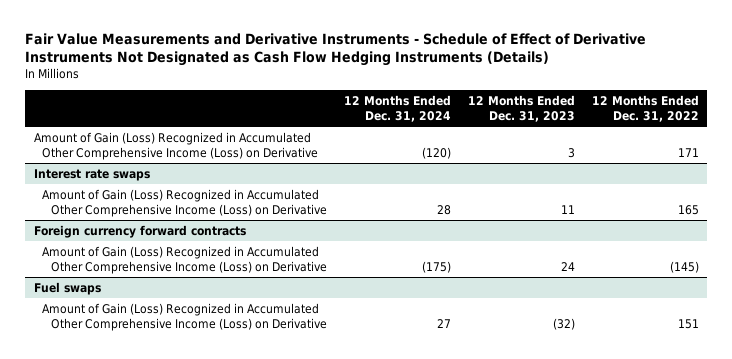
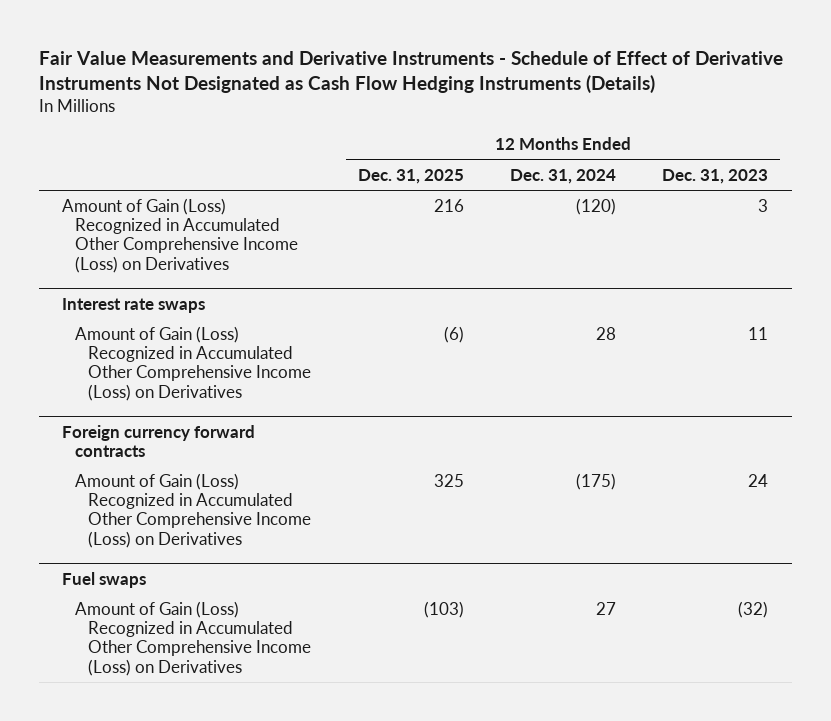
[591,95,699,123] 12 Months Ended Dec. 31, 2022 -> none
none -> [357,168,464,184] Dec. 31, 2025
[33,131,319,160] Amount of Gain (Loss) Recognized in Accumulated Other Comprehensive Income (Loss) on Derivative -> [62,198,299,273] Amount of Gain (Loss) Recognized in Accumulated Other Comprehensive Income (Loss) on Derivatives
[42,188,327,217] Amount of Gain (Loss) Recognized in Accumulated Other Comprehensive Income (Loss) on Derivative -> [75,326,312,401] Amount of Gain (Loss) Recognized in Accumulated Other Comprehensive Income (Loss) on Derivatives
[42,245,327,274] Amount of Gain (Loss) Recognized in Accumulated Other Comprehensive Income (Loss) on Derivative -> [75,473,312,548] Amount of Gain (Loss) Recognized in Accumulated Other Comprehensive Income (Loss) on Derivatives
[42,302,327,331] Amount of Gain (Loss) Recognized in Accumulated Other Comprehensive Income (Loss) on Derivative -> [75,601,312,676] Amount of Gain (Loss) Recognized in Accumulated Other Comprehensive Income (Loss) on Derivatives

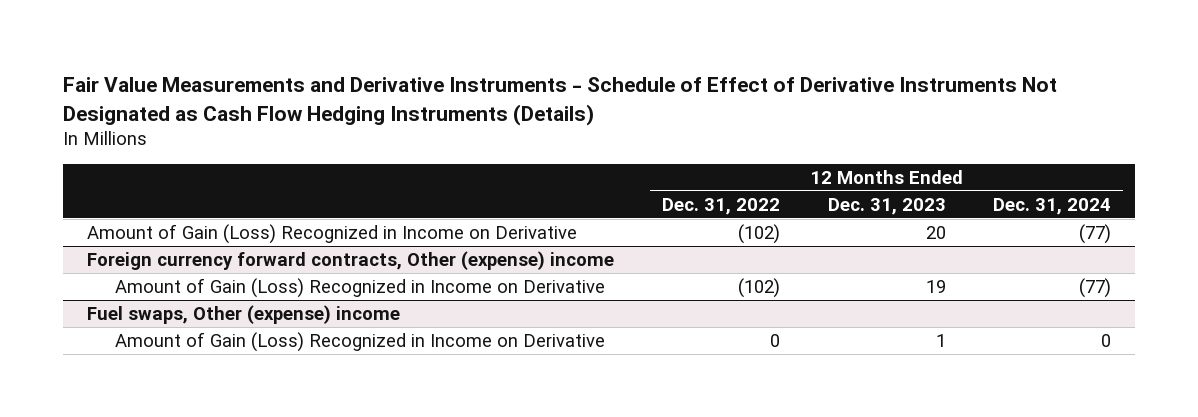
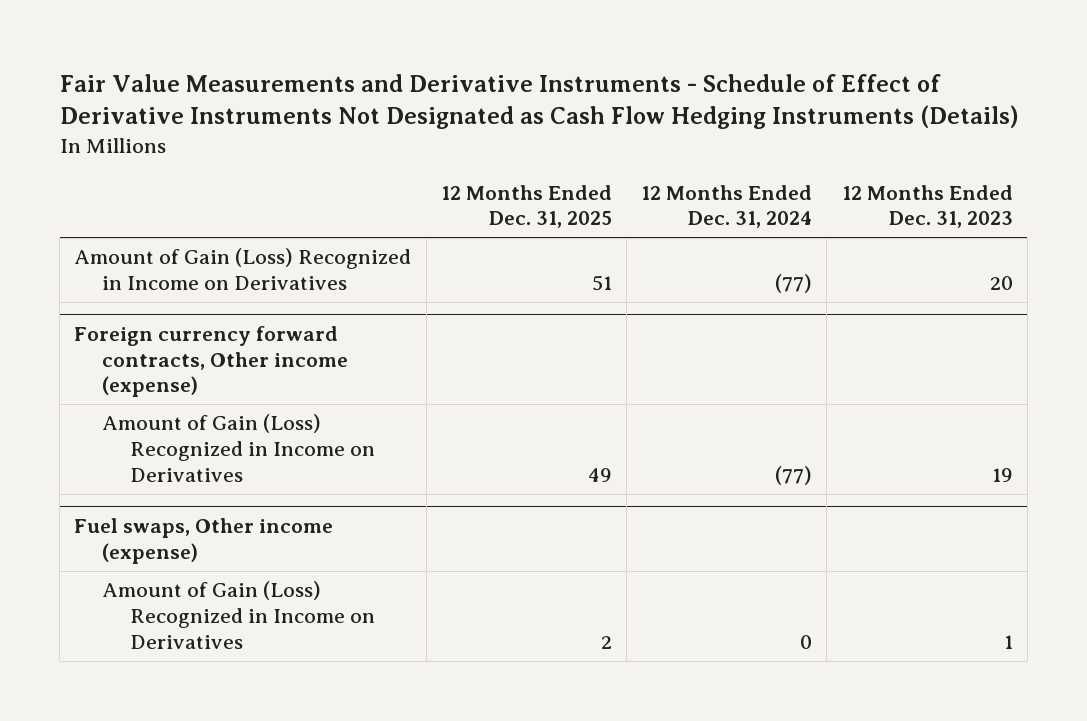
[661,198,780,216] Dec. 31, 2022 -> none
none -> [440,184,612,229] 12 Months Ended Dec. 31, 2025
[87,224,578,245] Amount of Gain (Loss) Recognized in Income on Derivative -> [74,248,412,291] Amount of Gain (Loss) Recognized in Income on Derivatives
[87,251,615,271] Foreign currency forward contracts, Other (expense) income -> [74,326,349,398] Foreign currency forward contracts, Other income (expense)
[115,278,606,299] Amount of Gain (Loss) Recognized in Income on Derivative -> [102,414,375,482] Amount of Gain (Loss) Recognized in Income on Derivatives
[87,305,401,325] Fuel swaps, Other (expense) income -> [74,518,334,564] Fuel swaps, Other income (expense)
[115,332,606,353] Amount of Gain (Loss) Recognized in Income on Derivative -> [102,581,375,649] Amount of Gain (Loss) Recognized in Income on Derivatives

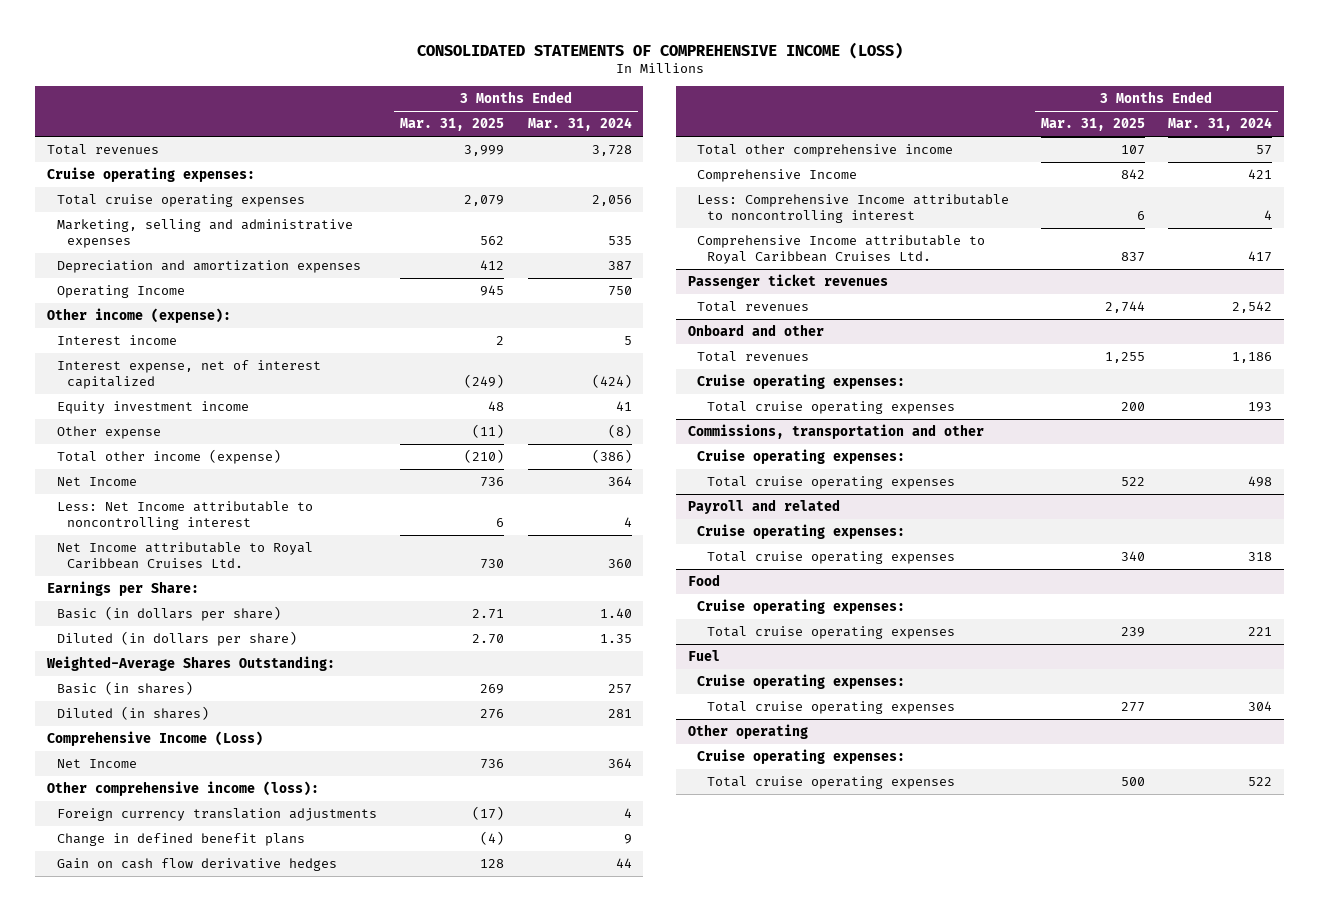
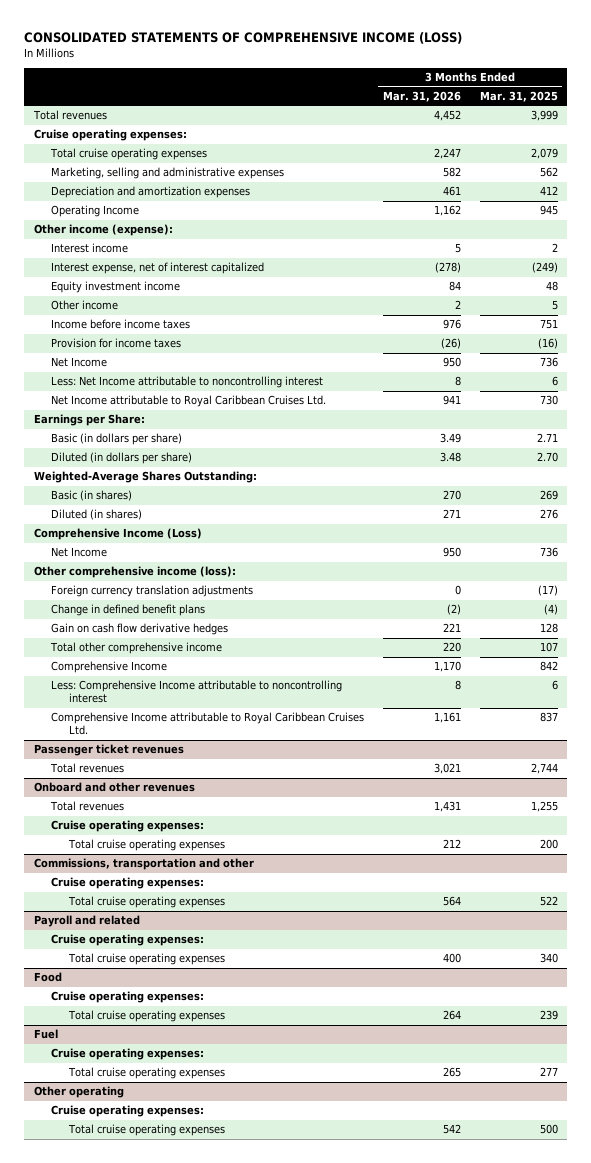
[527,117,632,132] Mar. 31, 2024 -> none
none -> [383,90,462,102] Mar. 31, 2026
[56,449,281,465] Total other income (expense) -> none
[56,426,161,440] Other expense -> [51,300,119,311] Other income
[472,424,505,439] (11) -> [551,300,558,311] 5
none -> [51,319,191,330] Income before income taxes
none -> [51,338,182,349] Provision for income taxes
[687,324,824,337] Onboard and other -> [33,782,195,793] Onboard and other revenues

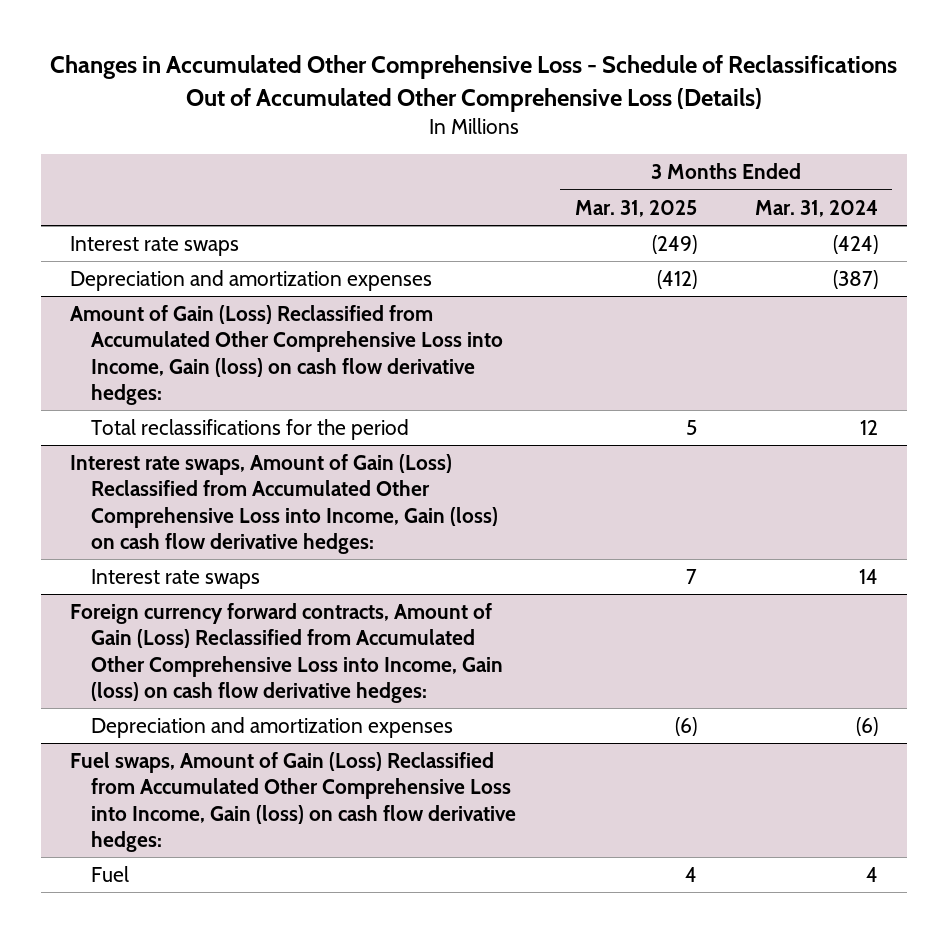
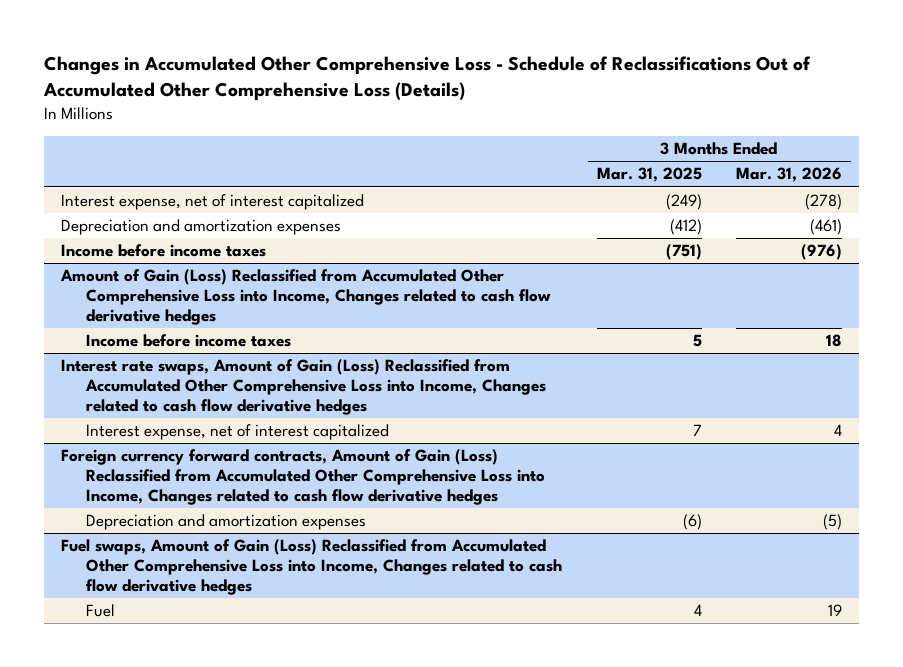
[754,199,878,217] Mar. 31, 2024 -> none
none -> [735,167,842,183] Mar. 31, 2026
[70,236,240,257] Interest rate swaps -> [61,194,365,211] Interest expense, net of interest capitalized
[91,419,410,441] Total reclassifications for the period -> none
none -> [61,244,267,258] Income before income taxes
[70,305,504,405] Amount of Gain (Loss) Reclassified from Accumulated Other Comprehensive Loss into Income, Gain (loss) on cash flow derivative hedges: -> [60,269,552,325] Amount of Gain (Loss) Reclassified from Accumulated Other Comprehensive Loss into Income, Changes related to cash flow derivative hedges
none -> [86,334,292,348] Income before income taxes
[70,454,499,554] Interest rate swaps, Amount of Gain (Loss) Reclassified from Accumulated Other Comprehensive Loss into Income, Gain (loss) on cash flow derivative hedges: -> [61,359,547,415] Interest rate swaps, Amount of Gain (Loss) Reclassified from Accumulated Other Comprehensive Loss into Income, Changes related to cash flow derivative hedges
[91,569,261,590] Interest rate swaps -> [86,424,390,441] Interest expense, net of interest capitalized
[70,603,504,703] Foreign currency forward contracts, Amount of Gain (Loss) Reclassified from Accumulated Other Comprehensive Loss into Income, Gain (loss) on cash flow derivative hedges: -> [61,449,546,505] Foreign currency forward contracts, Amount of Gain (Loss) Reclassified from Accumulated Other Comprehensive Loss into Income, Changes related to cash flow derivative hedges
[70,752,517,852] Fuel swaps, Amount of Gain (Loss) Reclassified from Accumulated Other Comprehensive Loss into Income, Gain (loss) on cash flow derivative hedges: -> [61,539,563,595] Fuel swaps, Amount of Gain (Loss) Reclassified from Accumulated Other Comprehensive Loss into Income, Changes related to cash flow derivative hedges

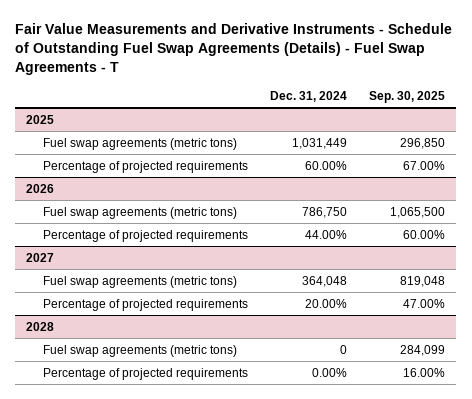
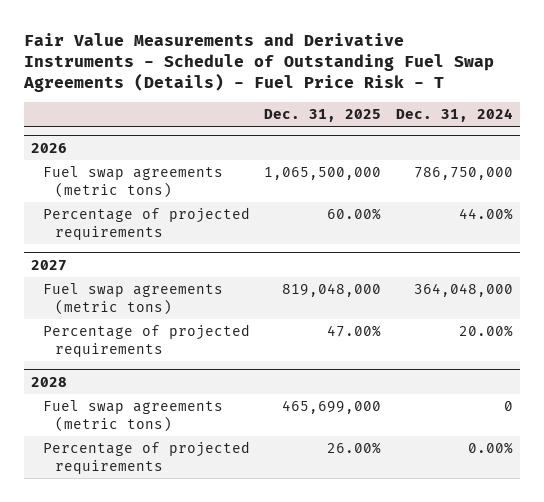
[15,23,453,76] Fair Value Measurements and Derivative Instruments - Schedule of Outstanding Fuel Swap Agreements (Details) - Fuel Swap Agreements - T -> [23,32,495,93] Fair Value Measurements and Derivative Instruments - Schedule of Outstanding Fuel Swap Agreements (Details) - Fuel Price Risk - T
[369,91,446,104] Sep. 30, 2025 -> none
none -> [264,109,382,123] Dec. 31, 2025
[26,114,55,124] 2025 -> none
[43,137,238,150] Fuel swap agreements (metric tons) -> none
[43,160,249,173] Percentage of projected requirements -> none
[302,206,348,218] 786,750 -> [413,167,513,181] 786,750,000
[302,275,348,287] 364,048 -> [413,283,513,298] 364,048,000

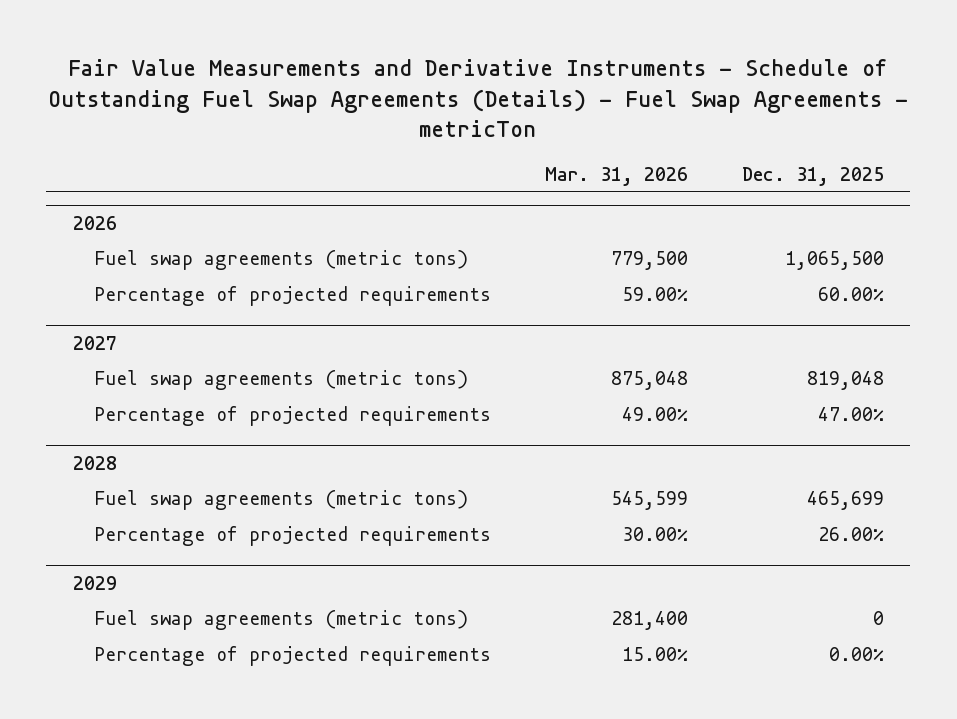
[23,32,495,93] Fair Value Measurements and Derivative Instruments - Schedule of Outstanding Fuel Swap Agreements (Details) - Fuel Price Risk - T -> [48,59,909,137] Fair Value Measurements and Derivative Instruments - Schedule of Outstanding Fuel Swap Agreements (Details) - Fuel Swap Agreements - metricTon
[395,108,513,123] Dec. 31, 2024 -> none
none -> [544,166,688,186] Mar. 31, 2026
[264,167,382,181] 1,065,500,000 -> [784,251,884,271] 1,065,500
[282,283,382,298] 819,048,000 -> [806,371,884,391] 819,048
[282,400,382,415] 465,699,000 -> [806,491,884,511] 465,699
none -> [73,575,118,590] 2029
none -> [93,610,468,631] Fuel swap agreements (metric tons)
none -> [93,646,491,667] Percentage of projected requirements

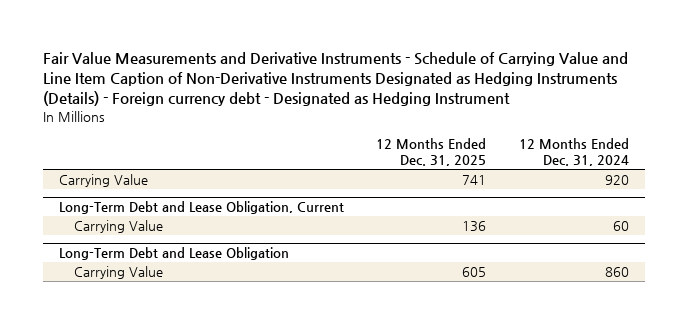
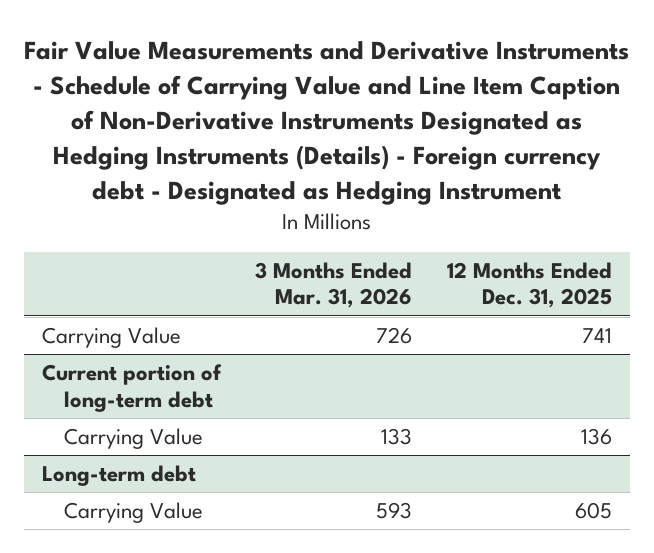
[518,137,629,167] 12 Months Ended Dec. 31, 2024 -> none
none -> [255,262,413,309] 3 Months Ended Mar. 31, 2026
[59,201,345,215] Long-Term Debt and Lease Obligation, Current -> [41,364,222,412] Current portion of long-term debt
[59,247,290,261] Long-Term Debt and Lease Obligation -> [41,465,196,487] Long-term debt

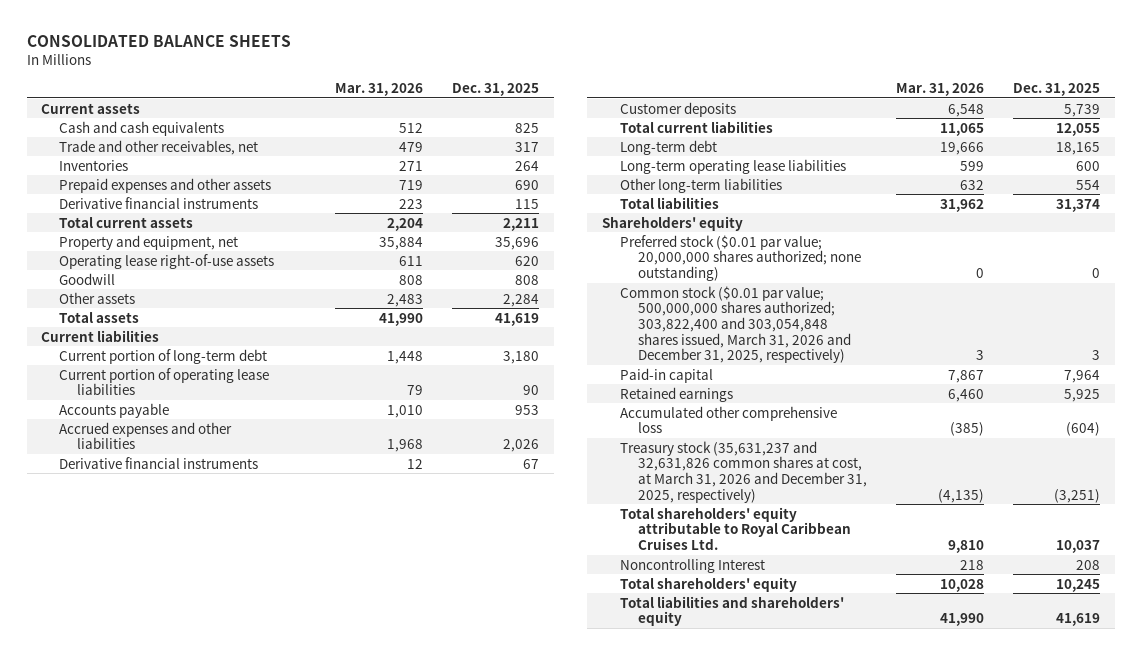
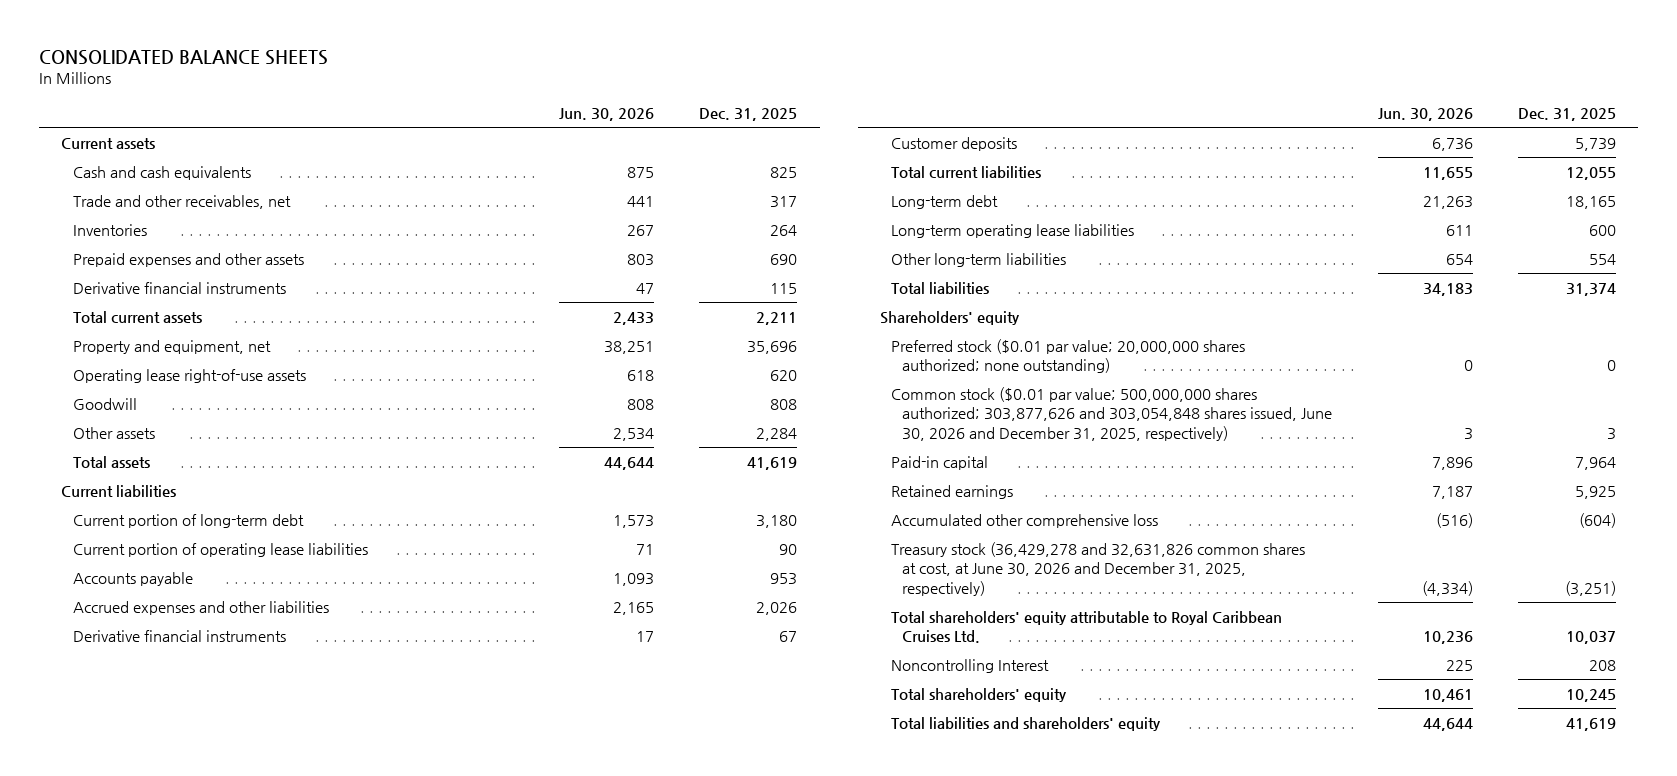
[335,83,424,97] Mar. 31, 2026 -> none
none -> [558,108,654,122] Jun. 30, 2026
[619,285,851,364] Common stock ($0.01 par value; 500,000,000 shares authorized; 303,822,400 and 303,054,848 shares issued, March 31, 2026 and December 31, 2025, respectively) -> [891,386,1333,442] Common stock ($0.01 par value; 500,000,000 shares authorized; 303,877,626 and 303,054,848 shares issued, June 30, 2026 and December 31, 2025, respectively)
[619,440,867,503] Treasury stock (35,631,237 and 32,631,826 common shares at cost, at March 31, 2026 and December 31, 2025, respectively) -> [891,541,1306,597] Treasury stock (36,429,278 and 32,631,826 common shares at cost, at June 30, 2026 and December 31, 2025, respectively)

